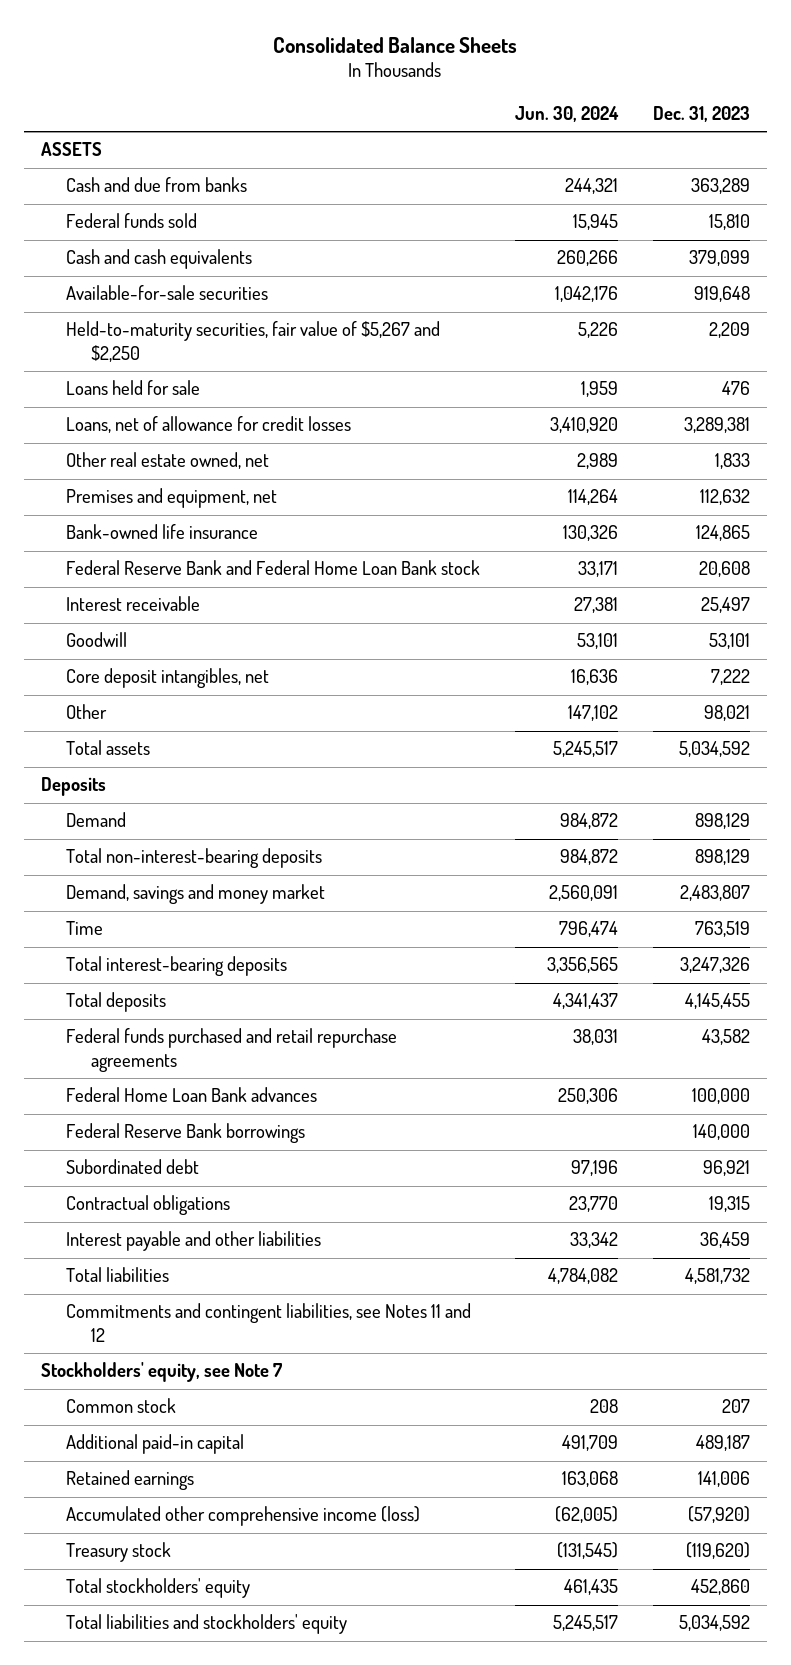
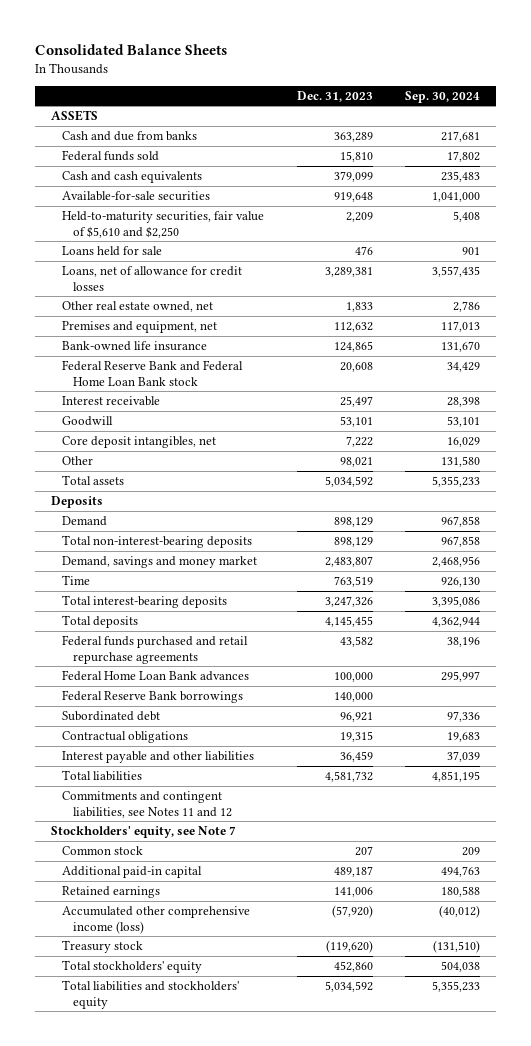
[514,106,619,123] Jun. 30, 2024 -> none
none -> [405,90,481,103] Sep. 30, 2024
[66,321,441,362] Held-to-maturity securities, fair value of $5,267 and $2,250 -> [62,211,265,238] Held-to-maturity securities, fair value of $5,610 and $2,250

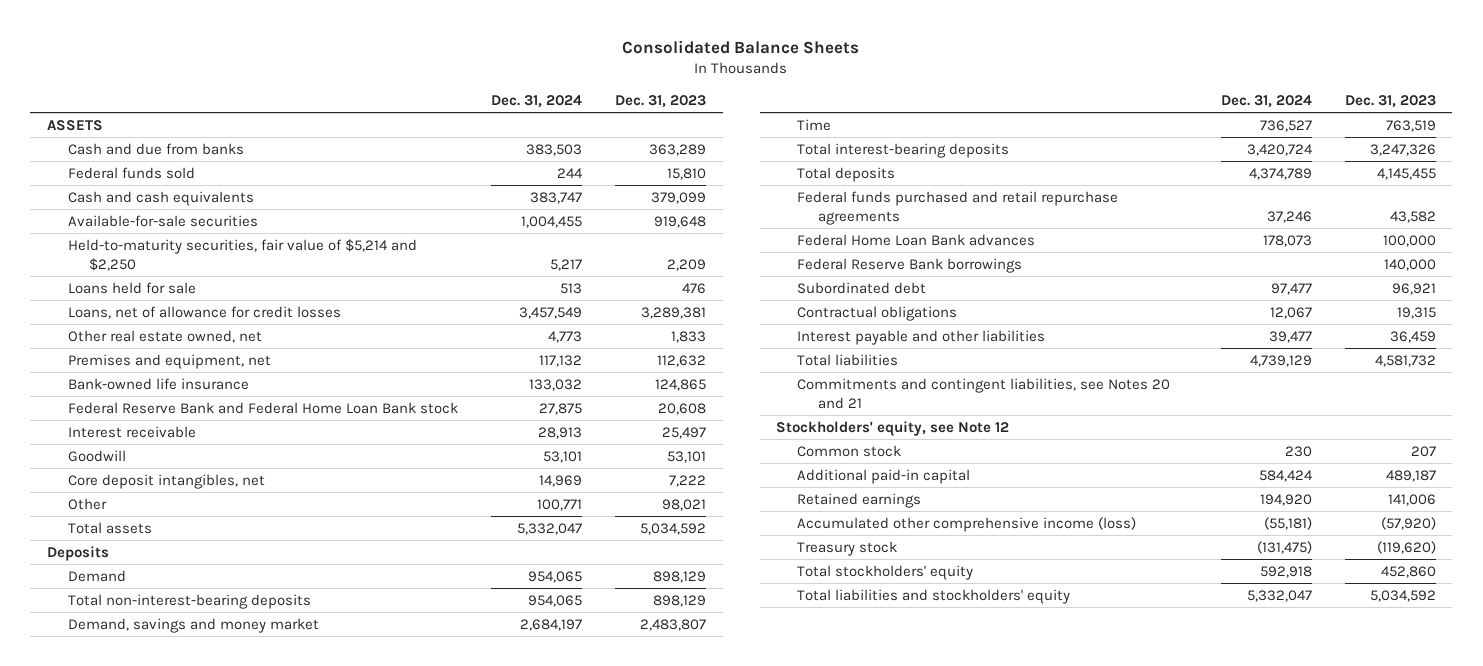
[405,90,481,103] Sep. 30, 2024 -> none
none -> [491,95,583,109] Dec. 31, 2024
[62,211,265,238] Held-to-maturity securities, fair value of $5,610 and $2,250 -> [67,238,417,271] Held-to-maturity securities, fair value of $5,214 and $2,250
[62,791,233,818] Commitments and contingent liabilities, see Notes 11 and 12 -> [797,377,1171,409] Commitments and contingent liabilities, see Notes 20 and 21
[51,826,237,839] Stockholders' equity, see Note 7 -> [776,420,1010,436] Stockholders' equity, see Note 12

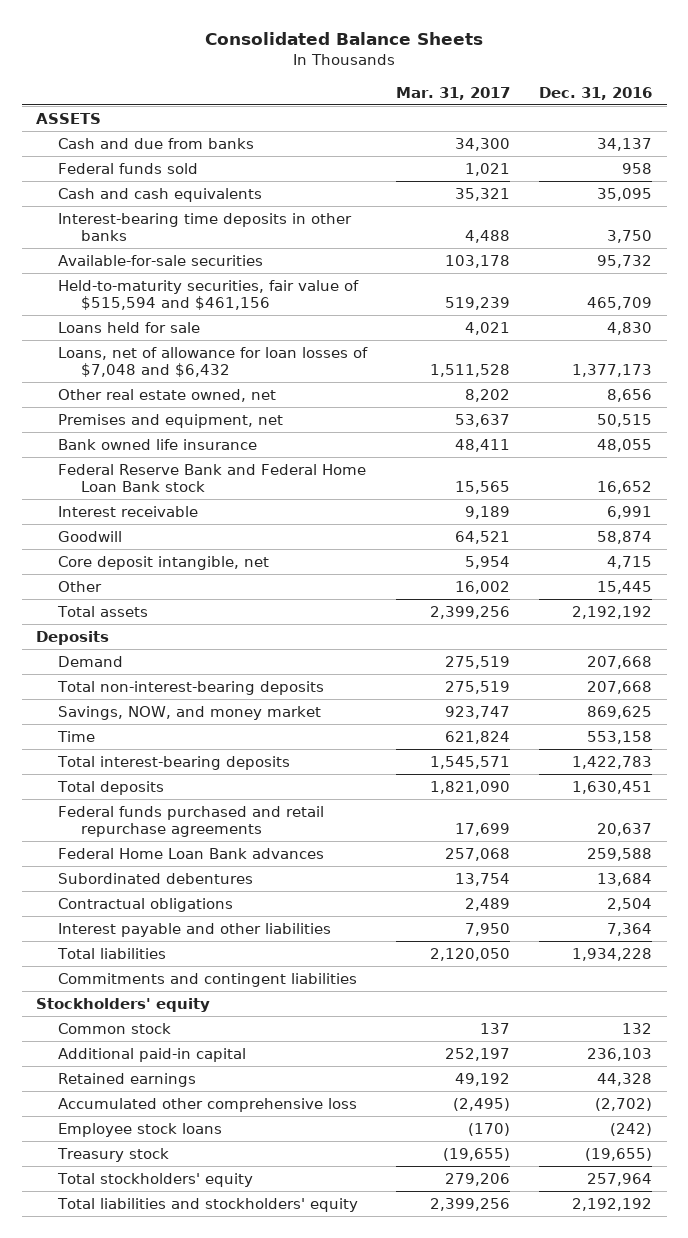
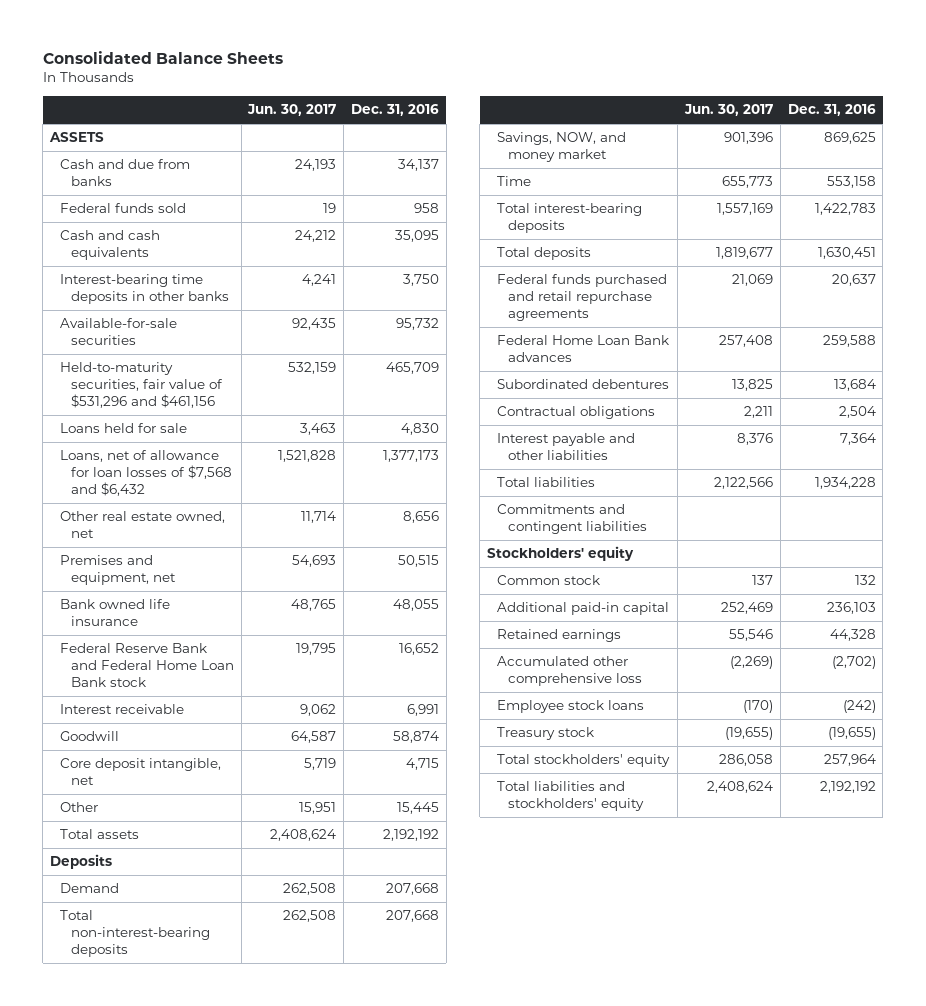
[396,86,511,100] Mar. 31, 2017 -> none
none -> [247,104,337,117] Jun. 30, 2017
[58,279,360,311] Held-to-maturity securities, fair value of $515,594 and $461,156 -> [60,362,223,409] Held-to-maturity securities, fair value of $531,296 and $461,156
[58,346,369,378] Loans, net of allowance for loan losses of $7,048 and $6,432 -> [60,450,232,497] Loans, net of allowance for loan losses of $7,568 and $6,432

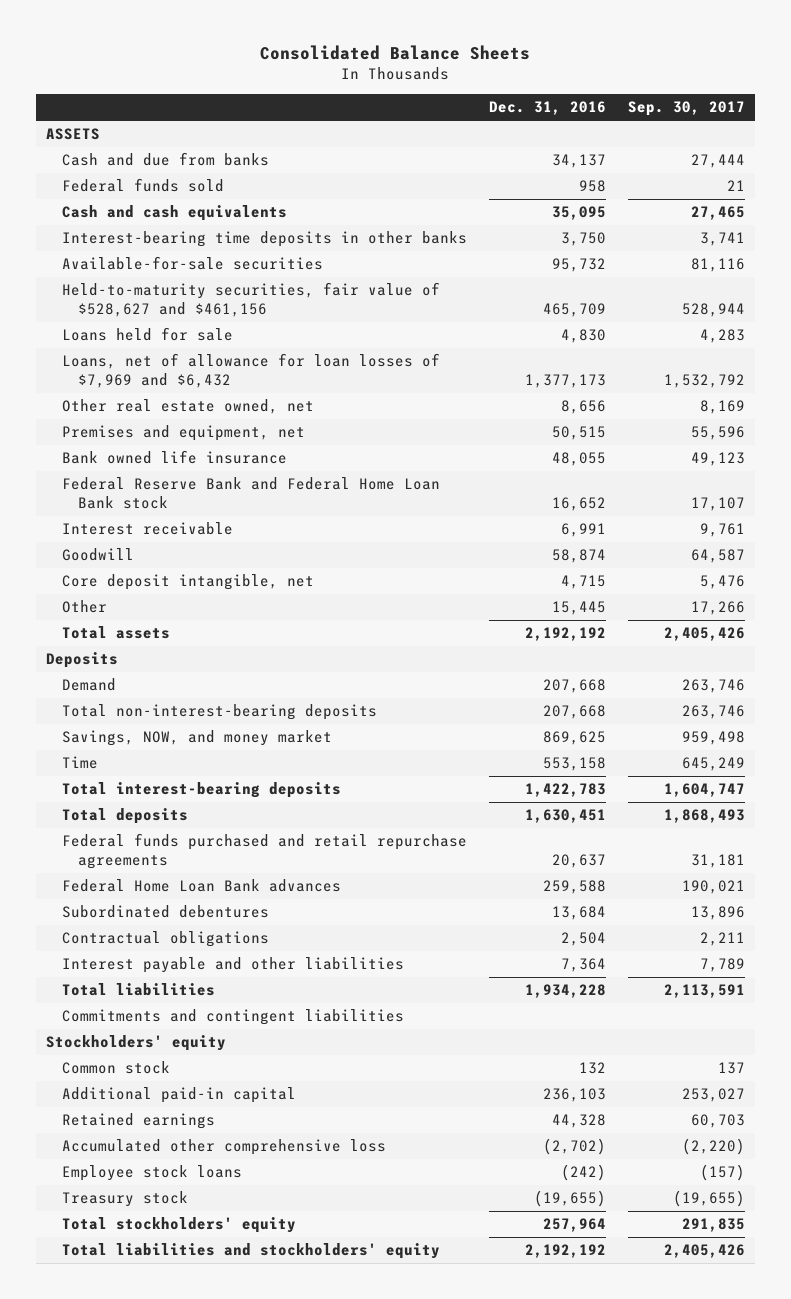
[247,104,337,117] Jun. 30, 2017 -> none
none -> [627,101,745,117] Sep. 30, 2017
[60,362,223,409] Held-to-maturity securities, fair value of $531,296 and $461,156 -> [62,282,441,318] Held-to-maturity securities, fair value of $528,627 and $461,156
[60,450,232,497] Loans, net of allowance for loan losses of $7,568 and $6,432 -> [62,353,441,389] Loans, net of allowance for loan losses of $7,969 and $6,432

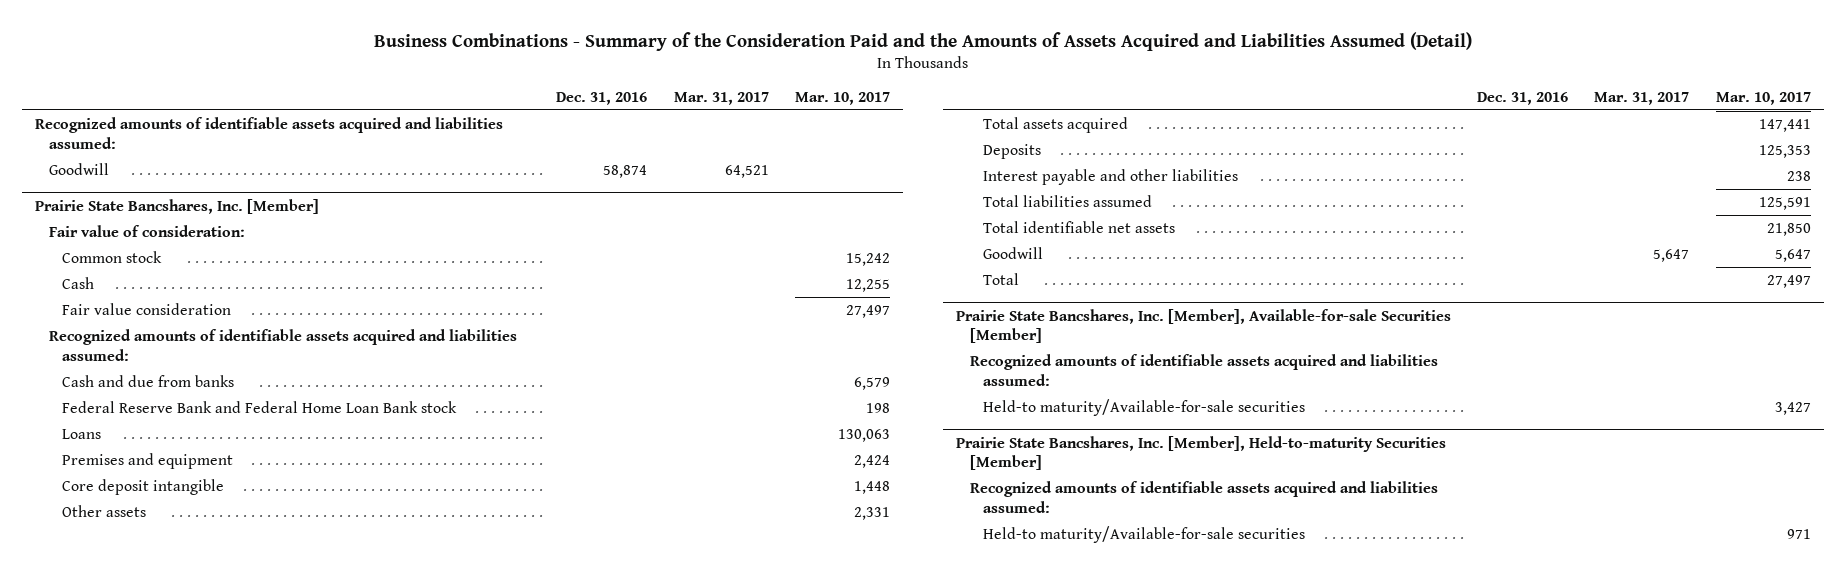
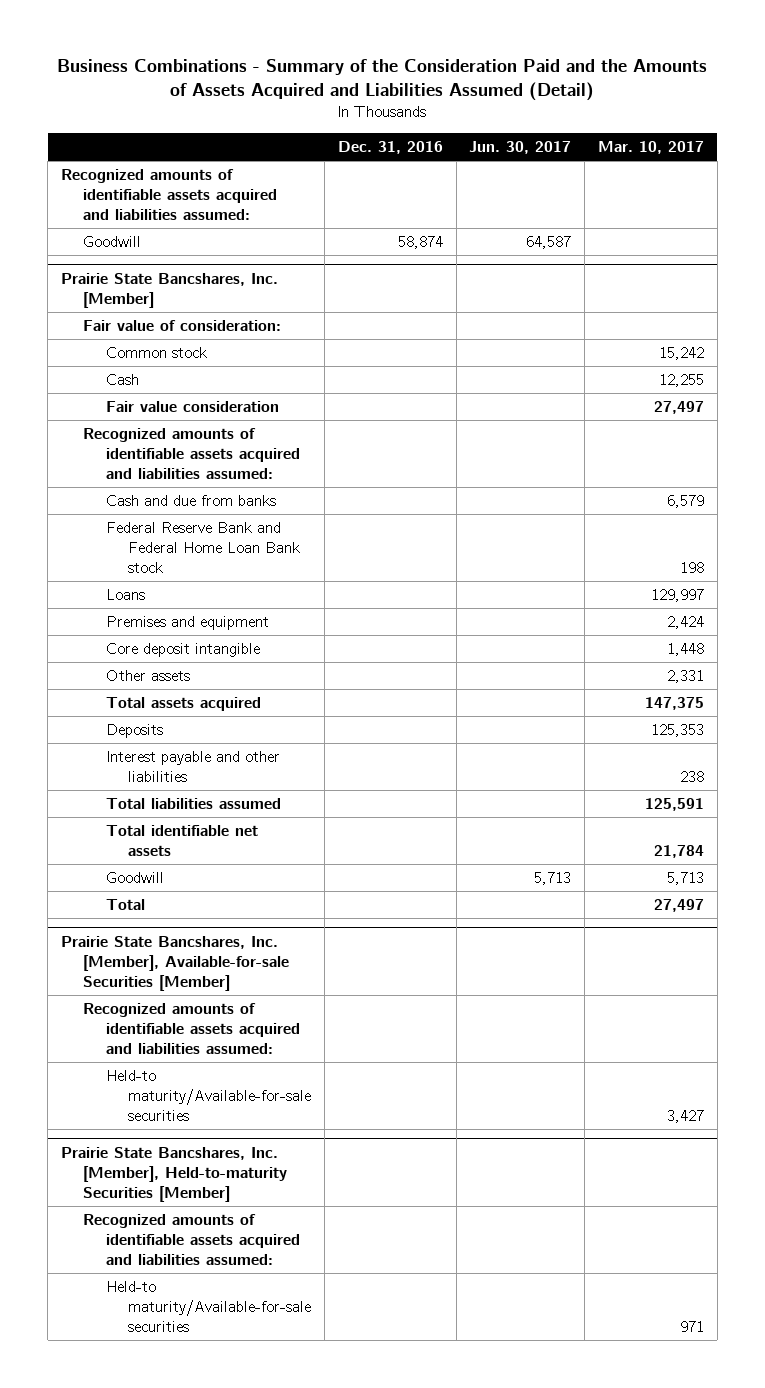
[673,91,769,105] Mar. 31, 2017 -> none
none -> [469,140,572,154] Jun. 30, 2017
[837,428,890,442] 130,063 -> [650,589,704,603] 129,997
[1758,118,1811,132] 147,441 -> [644,697,704,711] 147,375
[1766,222,1811,236] 21,850 -> [653,844,704,858] 21,784
[1774,248,1811,262] 5,647 -> [666,872,704,886] 5,713

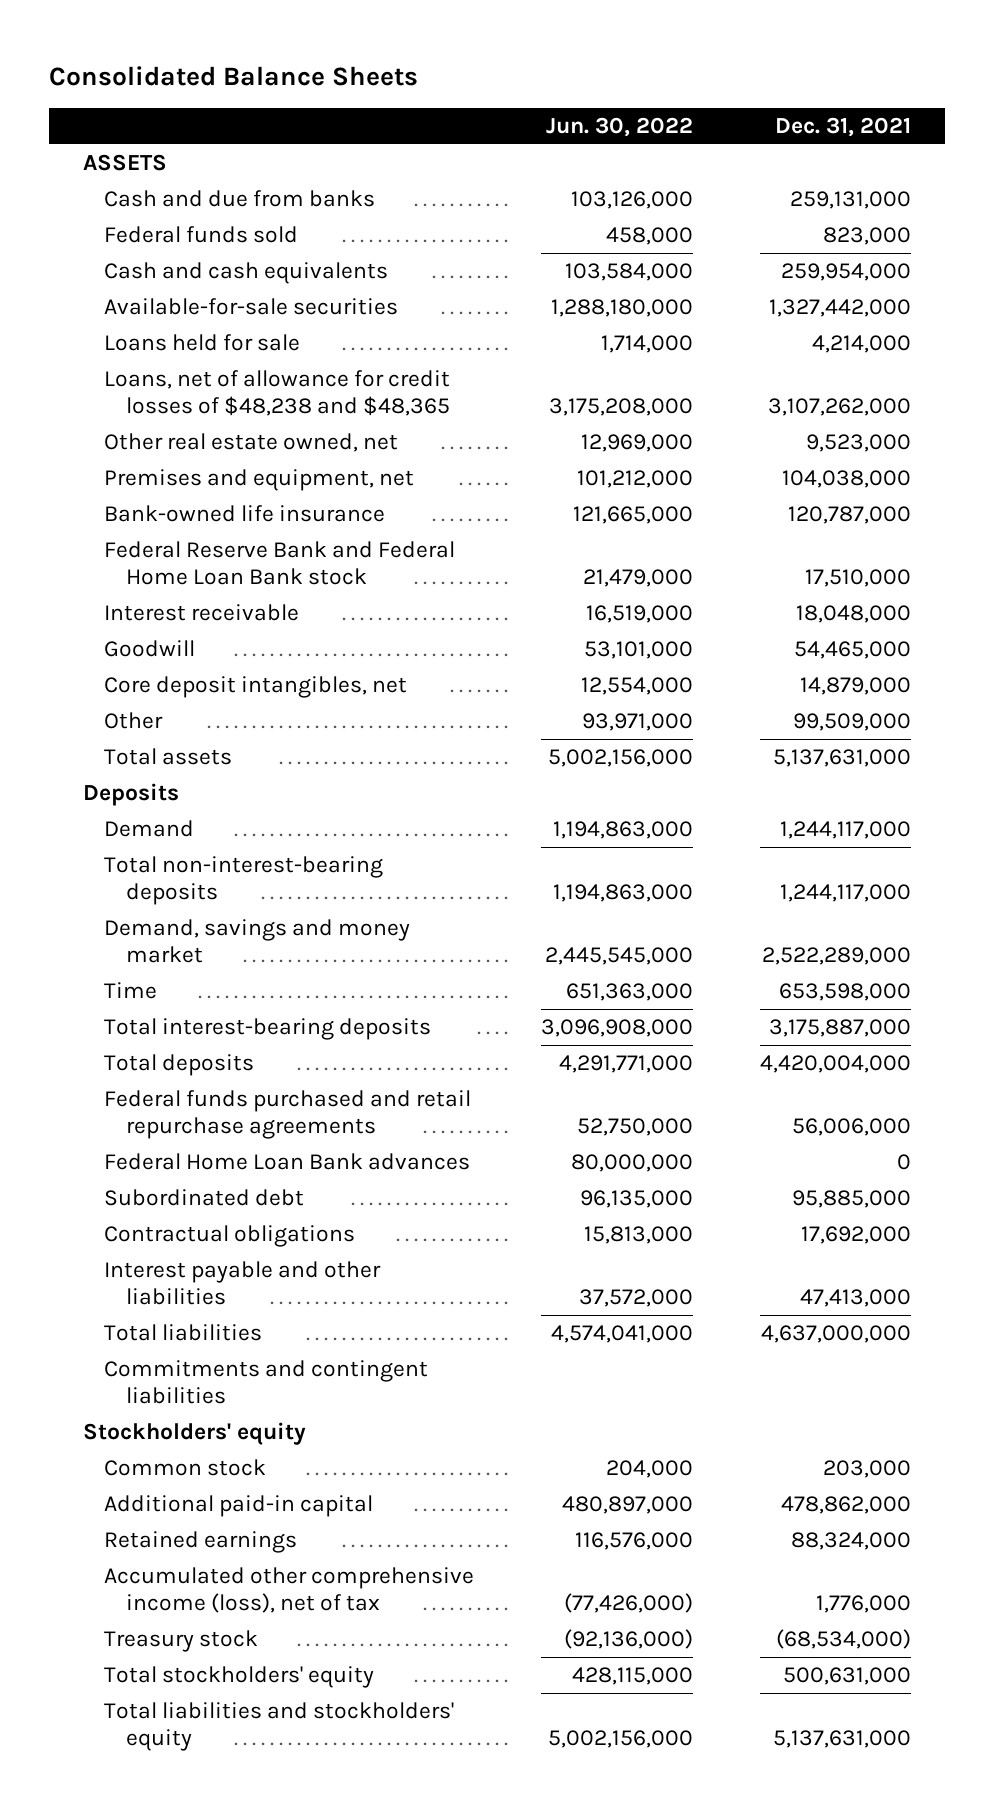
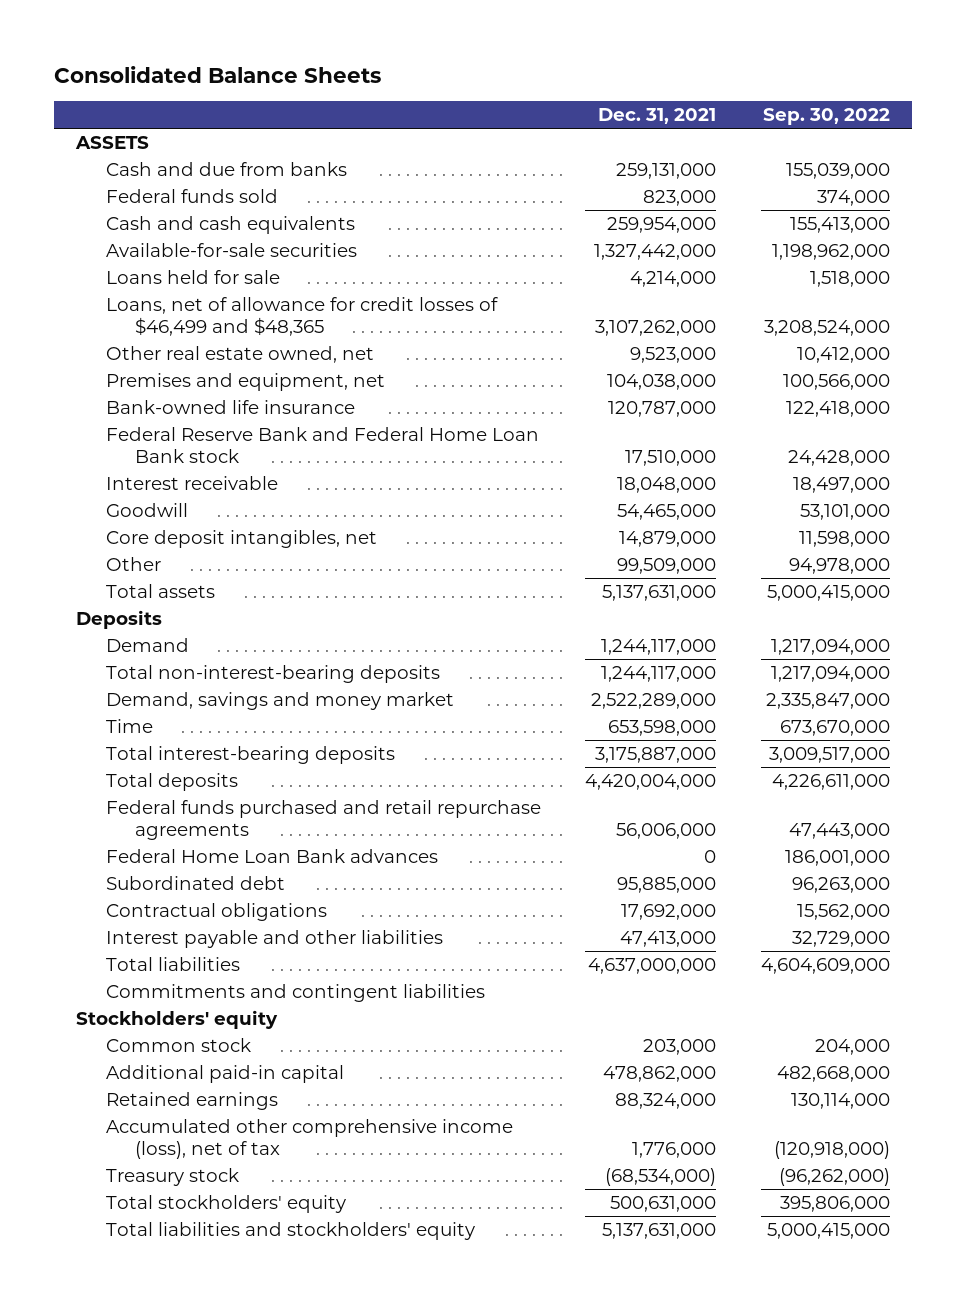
[546,117,694,138] Jun. 30, 2022 -> none
none -> [762,108,890,126] Sep. 30, 2022
[104,370,451,417] Loans, net of allowance for credit losses of $48,238 and $48,365 -> [105,297,498,336] Loans, net of allowance for credit losses of $46,499 and $48,365

